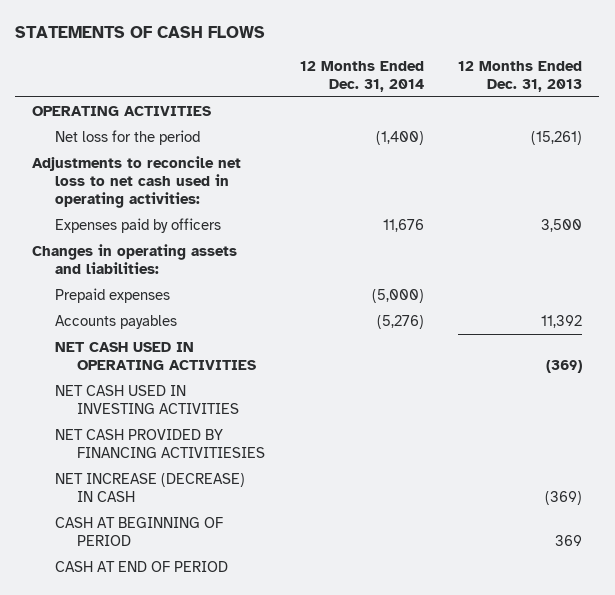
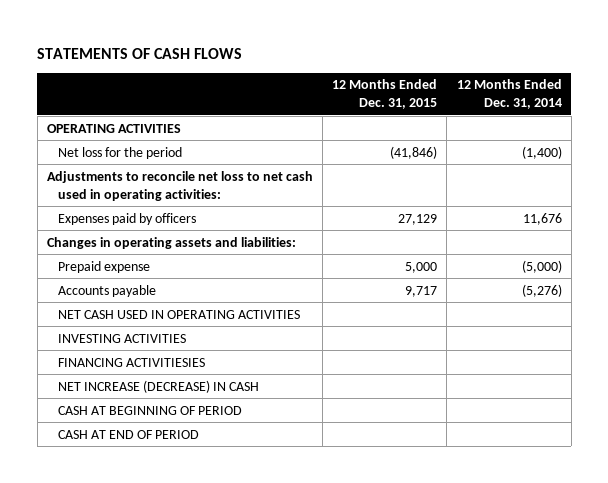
[458,60,583,92] 12 Months Ended Dec. 31, 2013 -> none
none -> [332,79,438,110] 12 Months Ended Dec. 31, 2015
[54,288,170,304] Prepaid expenses -> [58,260,151,273] Prepaid expense
[54,315,177,330] Accounts payables -> [58,284,157,297] Accounts payable
[54,385,240,415] NET CASH USED IN INVESTING ACTIVITIES -> [58,333,187,343] INVESTING ACTIVITIES
[54,429,266,459] NET CASH PROVIDED BY FINANCING ACTIVITIESIES -> [58,357,206,367] FINANCING ACTIVITIESIES

